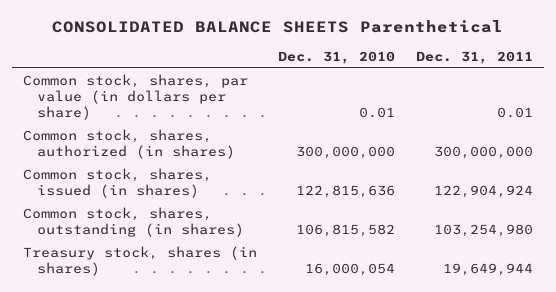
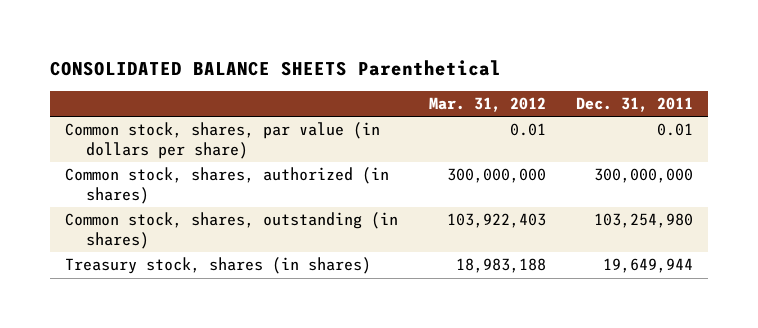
[278,50,396,64] Dec. 31, 2010 -> none
none -> [428,97,546,113] Mar. 31, 2012
[22,167,212,198] Common stock, shares, issued (in shares) -> none

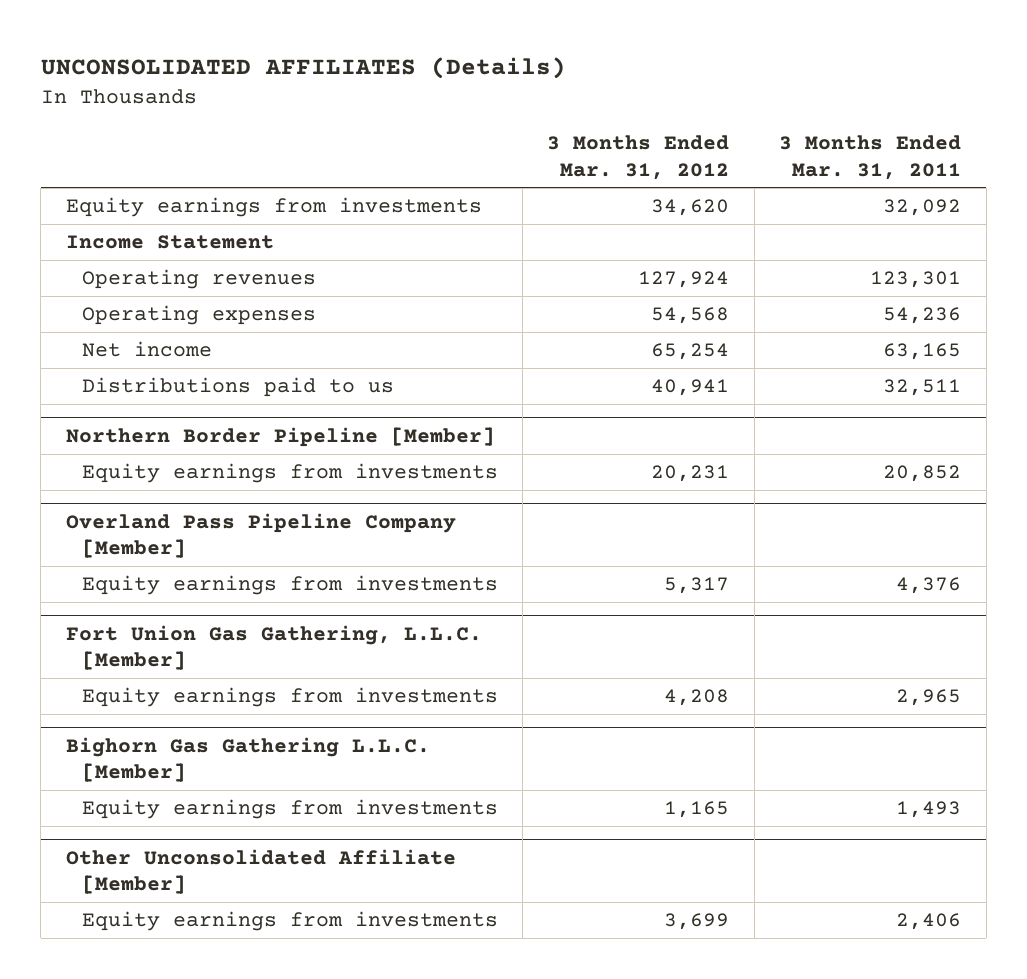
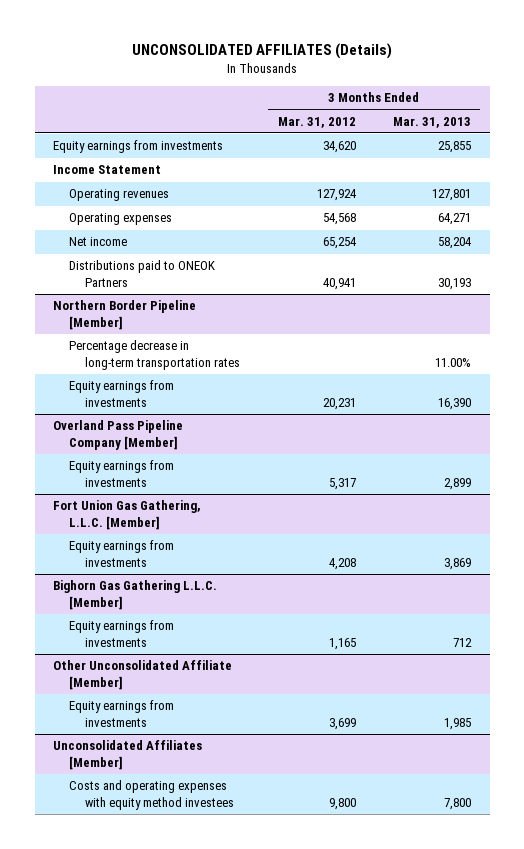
[779,134,962,180] 3 Months Ended Mar. 31, 2011 -> none
none -> [393,116,472,128] Mar. 31, 2013
[81,377,394,398] Distributions paid to us -> [69,260,216,287] Distributions paid to ONEOK Partners
none -> [69,340,241,370] Percentage decrease in long-term transportation rates
none -> [53,740,203,770] Unconsolidated Affiliates [Member]
none -> [69,780,235,810] Costs and operating expenses with equity method investees

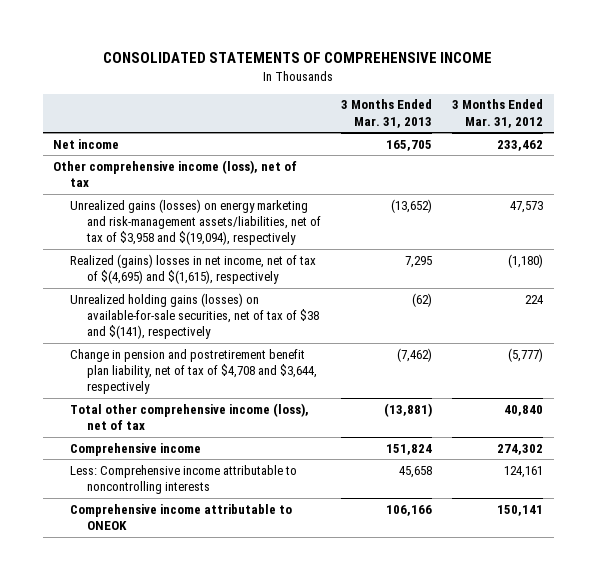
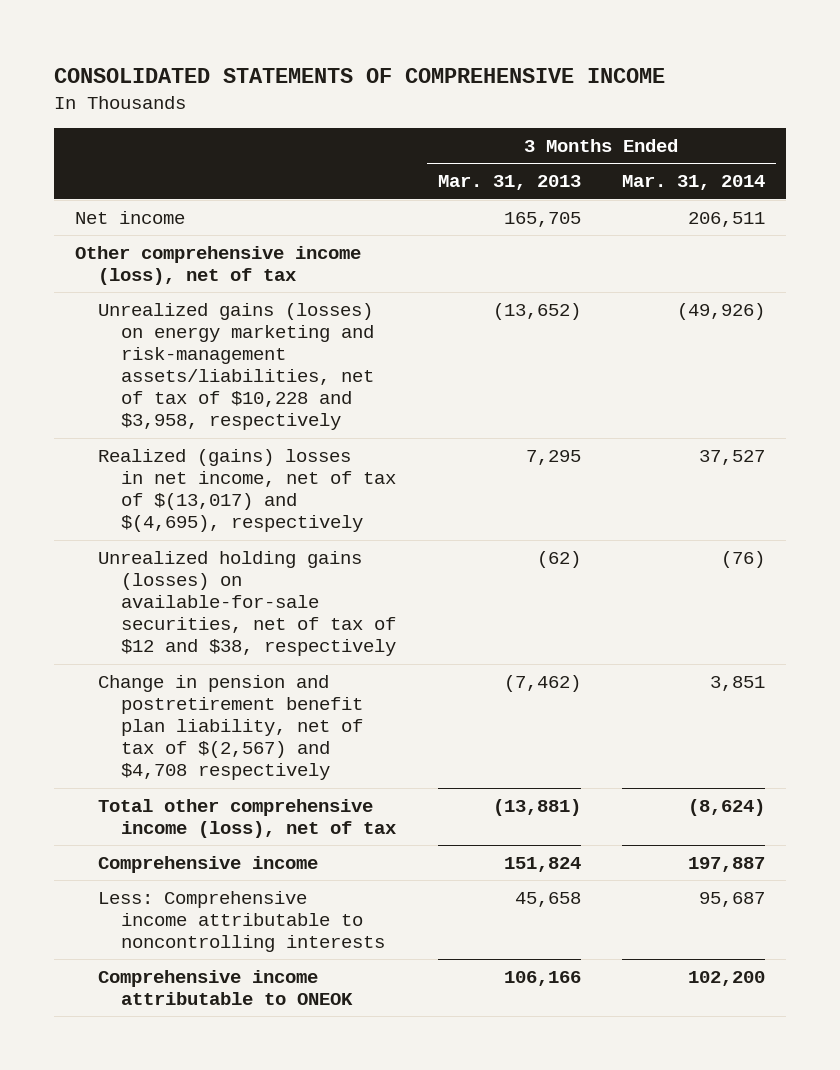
[452,99,544,128] 3 Months Ended Mar. 31, 2012 -> none
none -> [622,175,766,191] Mar. 31, 2014
[70,198,322,246] Unrealized gains (losses) on energy marketing and risk-management assets/liabilities, net of tax of $3,958 and $(19,094), respectively -> [98,302,375,431] Unrealized gains (losses) on energy marketing and risk-management assets/liabilities, net of tax of $10,228 and $3,958, respectively
[70,253,317,285] Realized (gains) losses in net income, net of tax of $(4,695) and $(1,615), respectively -> [98,448,397,533] Realized (gains) losses in net income, net of tax of $(13,017) and $(4,695), respectively
[70,292,320,340] Unrealized holding gains (losses) on available-for-sale securities, net of tax of $38 and $(141), respectively -> [98,550,397,657] Unrealized holding gains (losses) on available-for-sale securities, net of tax of $12 and $38, respectively
[70,348,318,395] Change in pension and postretirement benefit plan liability, net of tax of $4,708 and $3,644, respectively -> [98,674,364,781] Change in pension and postretirement benefit plan liability, net of tax of $(2,567) and $4,708 respectively

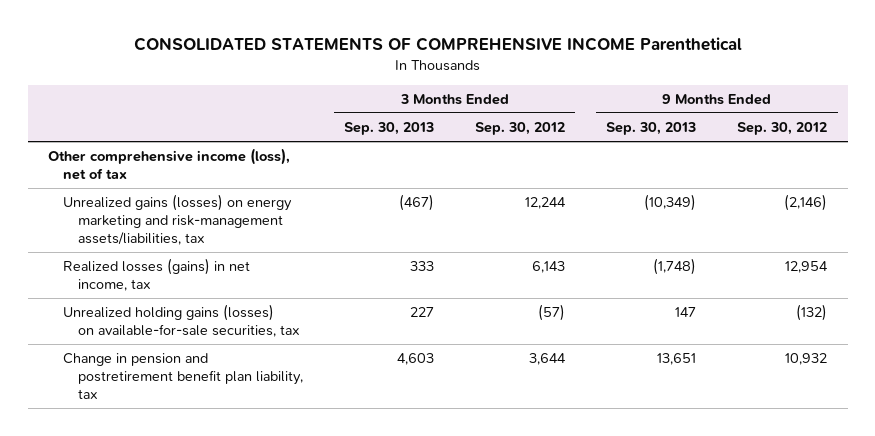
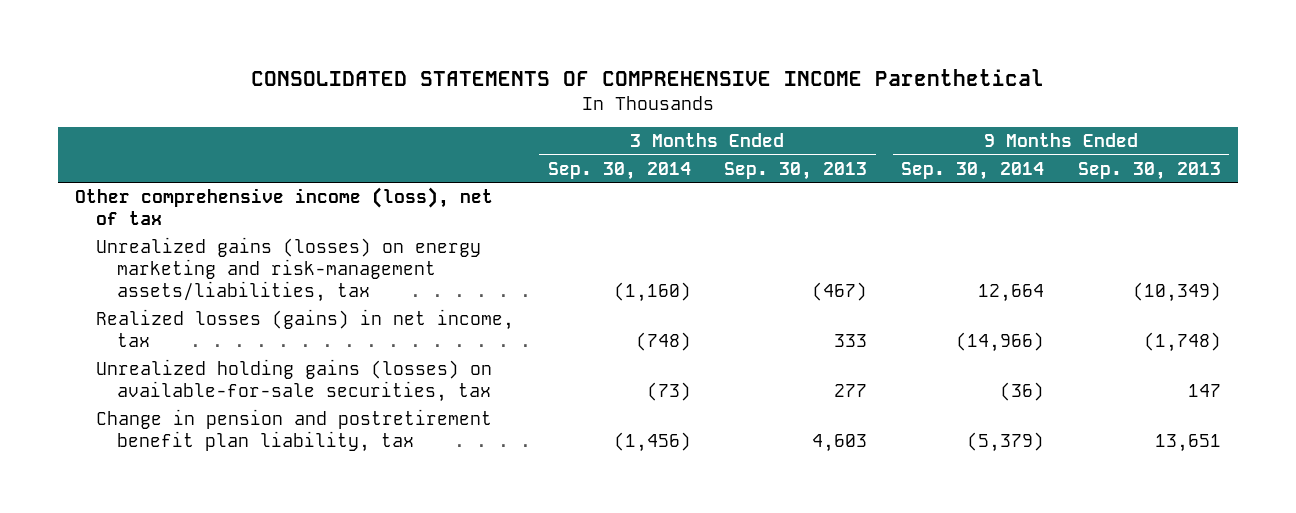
[475,122,566,136] Sep. 30, 2012 -> none
[737,122,828,136] Sep. 30, 2012 -> none
none -> [547,161,691,180] Sep. 30, 2014
none -> [901,161,1045,180] Sep. 30, 2014
[409,307,434,318] 227 -> [834,384,868,398] 277

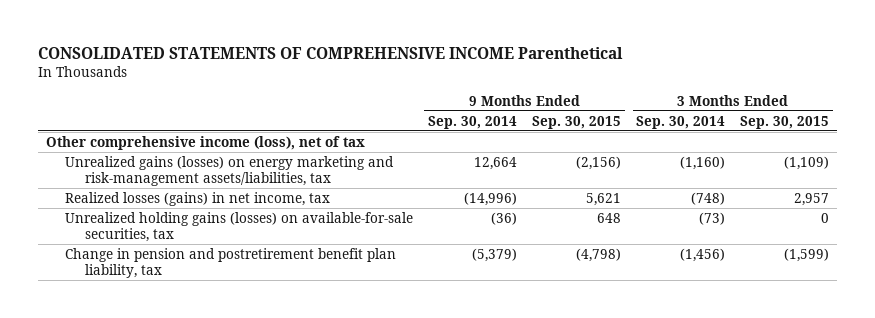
[724,161,868,180] Sep. 30, 2013 -> none
[1077,161,1221,180] Sep. 30, 2013 -> none
none -> [532,115,622,129] Sep. 30, 2015
none -> [740,115,830,129] Sep. 30, 2015
[956,332,1045,353] (14,966) -> [464,191,518,206] (14,996)

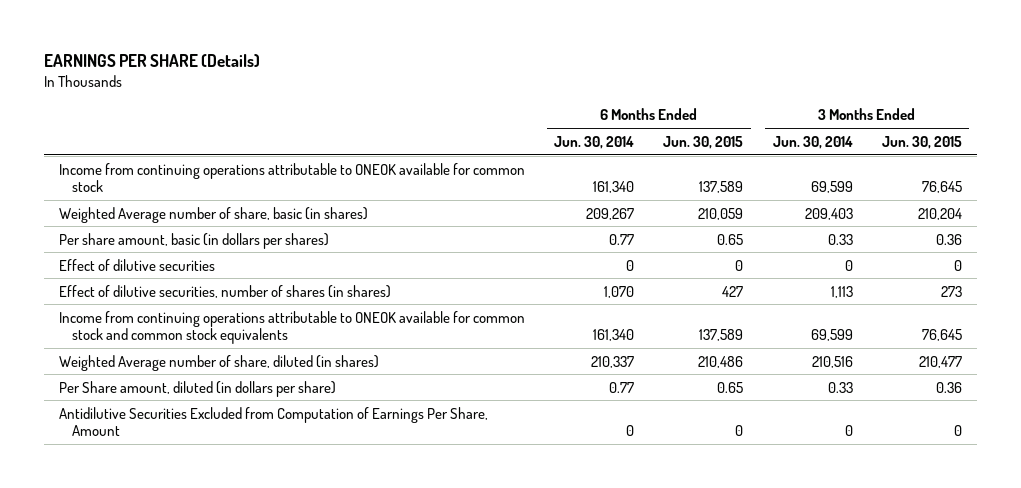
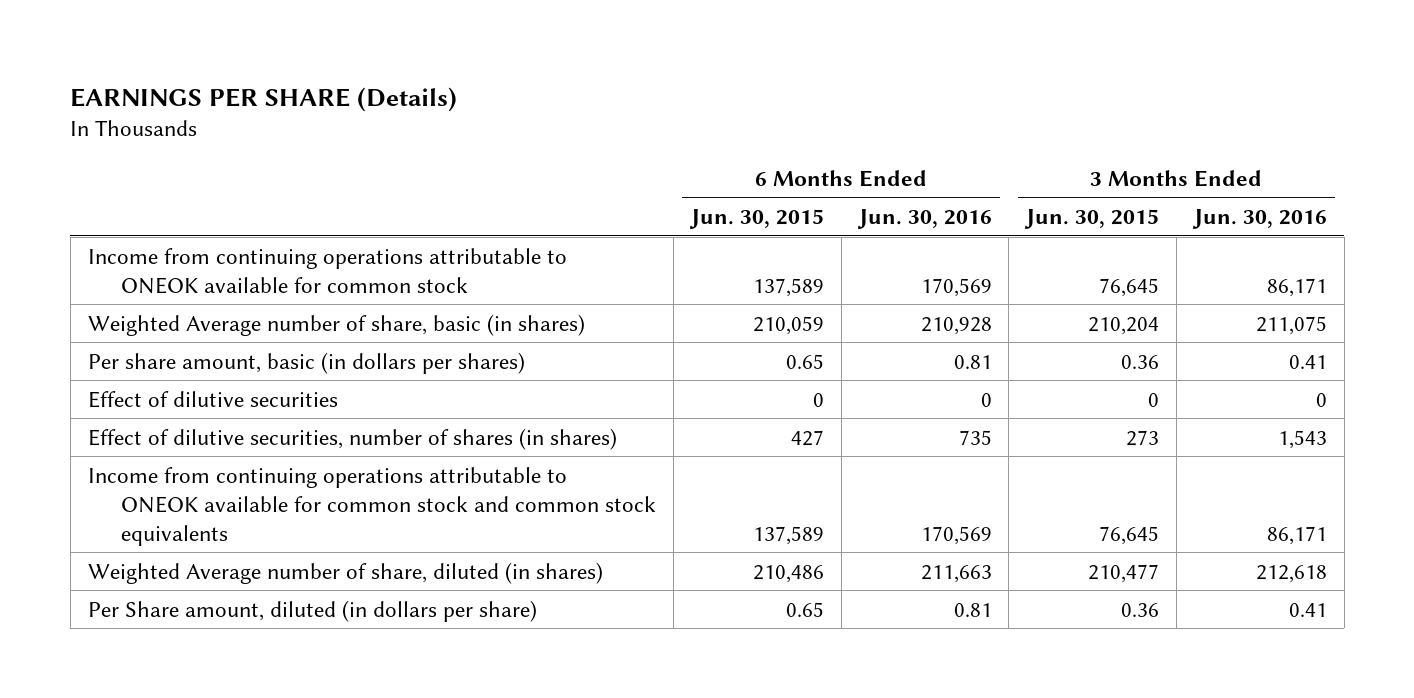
[554,135,635,149] Jun. 30, 2014 -> none
[772,135,853,149] Jun. 30, 2014 -> none
none -> [856,209,992,230] Jun. 30, 2016
none -> [1191,209,1327,230] Jun. 30, 2016
[58,406,488,436] Antidilutive Securities Excluded from Computation of Earnings Per Share, Amount -> none

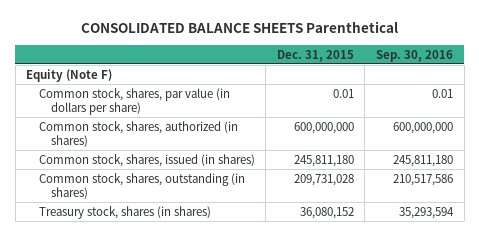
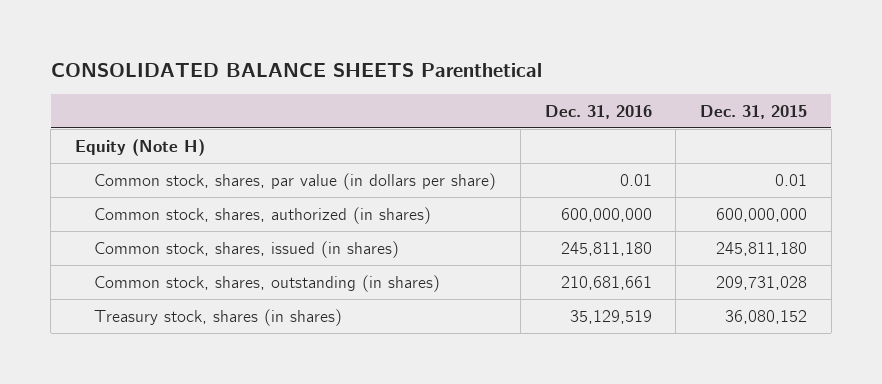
[376,49,454,62] Sep. 30, 2016 -> none
none -> [544,104,652,119] Dec. 31, 2016
[26,68,113,82] Equity (Note F) -> [74,138,205,156] Equity (Note H)

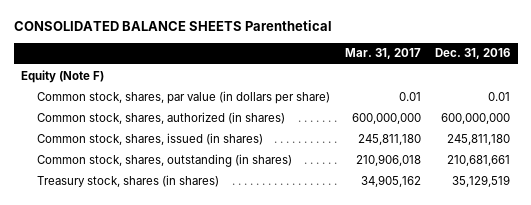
[699,104,807,119] Dec. 31, 2015 -> none
none -> [344,48,421,60] Mar. 31, 2017
[74,138,205,156] Equity (Note H) -> [20,69,104,83] Equity (Note F)

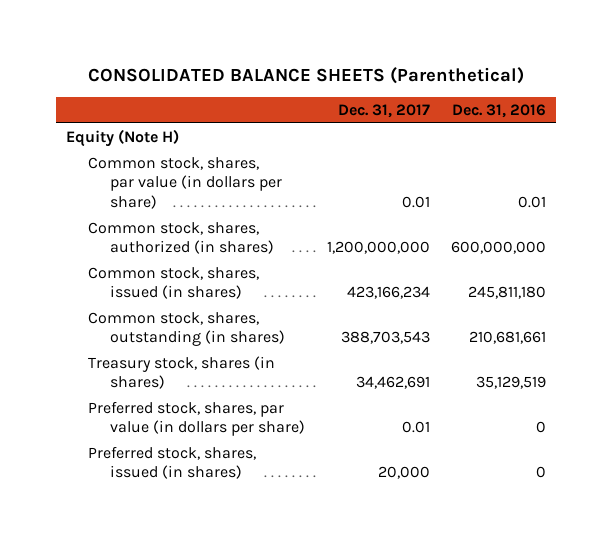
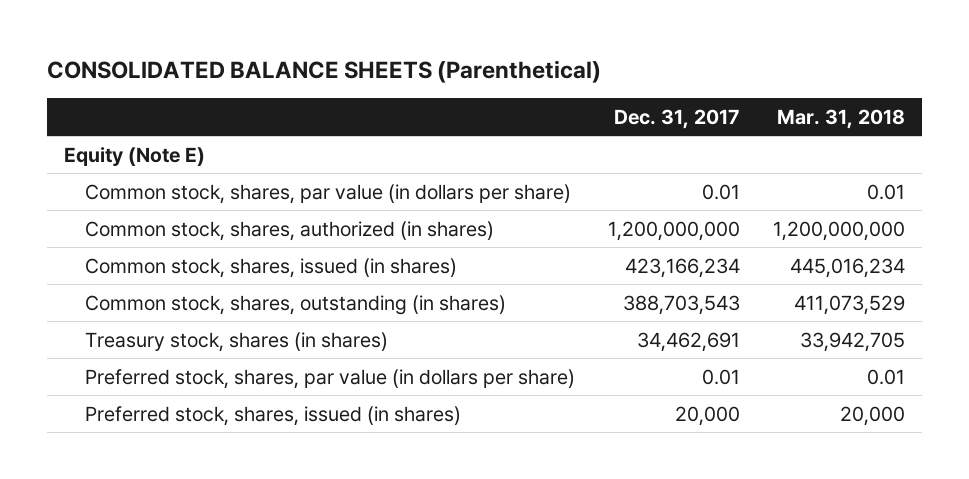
[451,104,546,119] Dec. 31, 2016 -> none
none -> [777,108,906,129] Mar. 31, 2018
[66,128,180,147] Equity (Note H) -> [63,146,205,166] Equity (Note E)

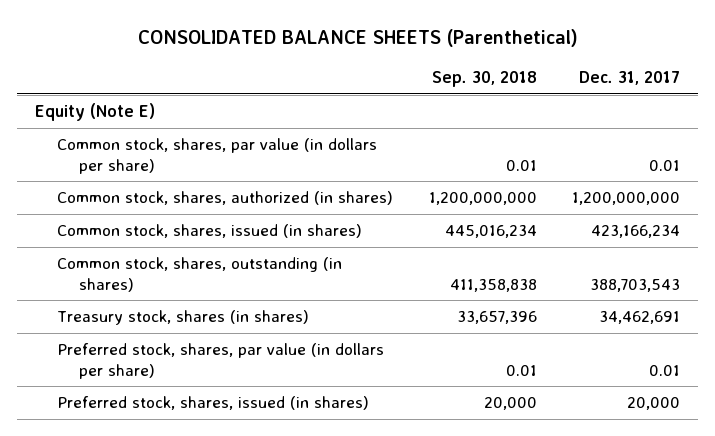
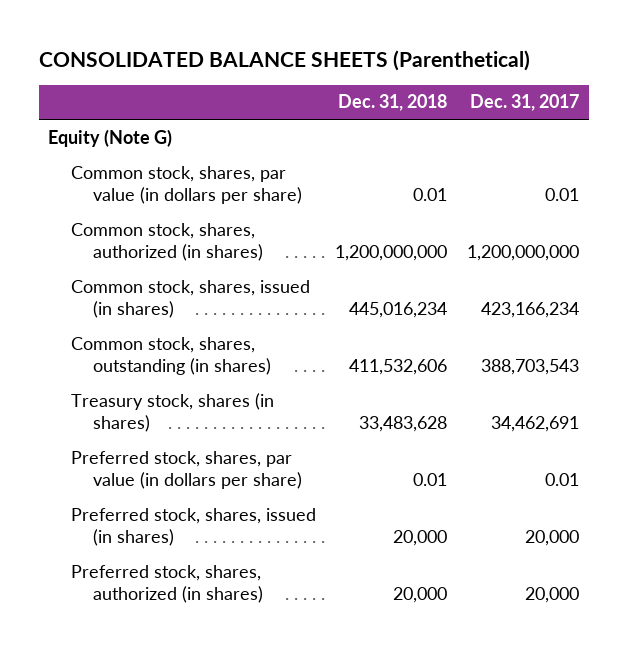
[431,70,537,87] Sep. 30, 2018 -> none
none -> [338,94,448,112] Dec. 31, 2018
[35,103,156,122] Equity (Note E) -> [48,128,173,147] Equity (Note G)
none -> [70,564,263,604] Preferred stock, shares, authorized (in shares)

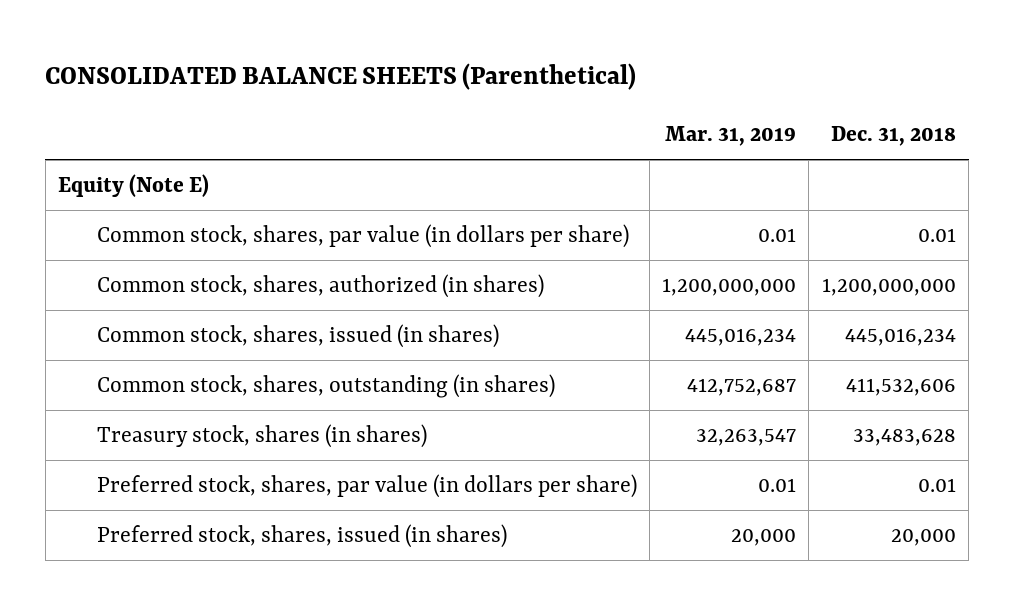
[469,94,579,112] Dec. 31, 2017 -> none
none -> [665,126,797,147] Mar. 31, 2019
[48,128,173,147] Equity (Note G) -> [58,174,210,198] Equity (Note E)
[70,564,263,604] Preferred stock, shares, authorized (in shares) -> none

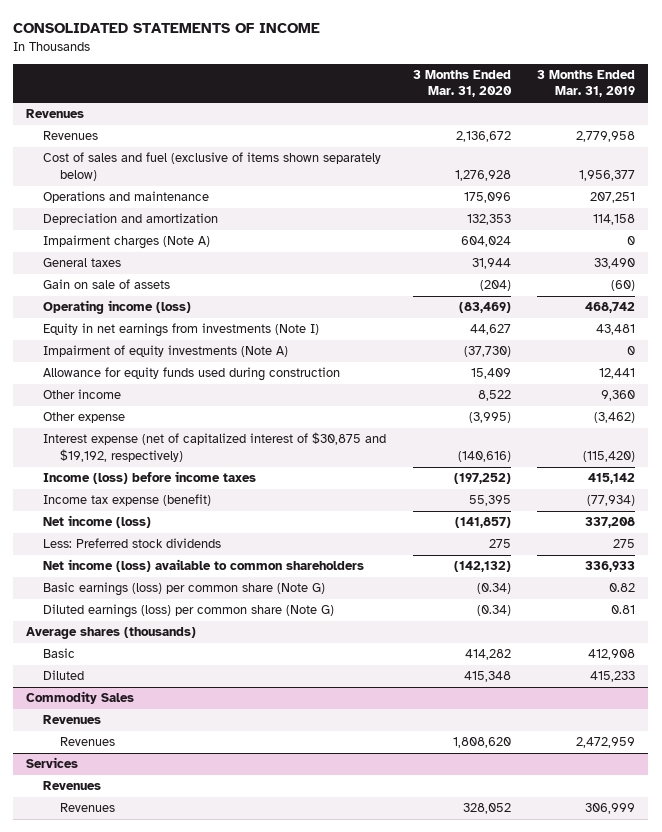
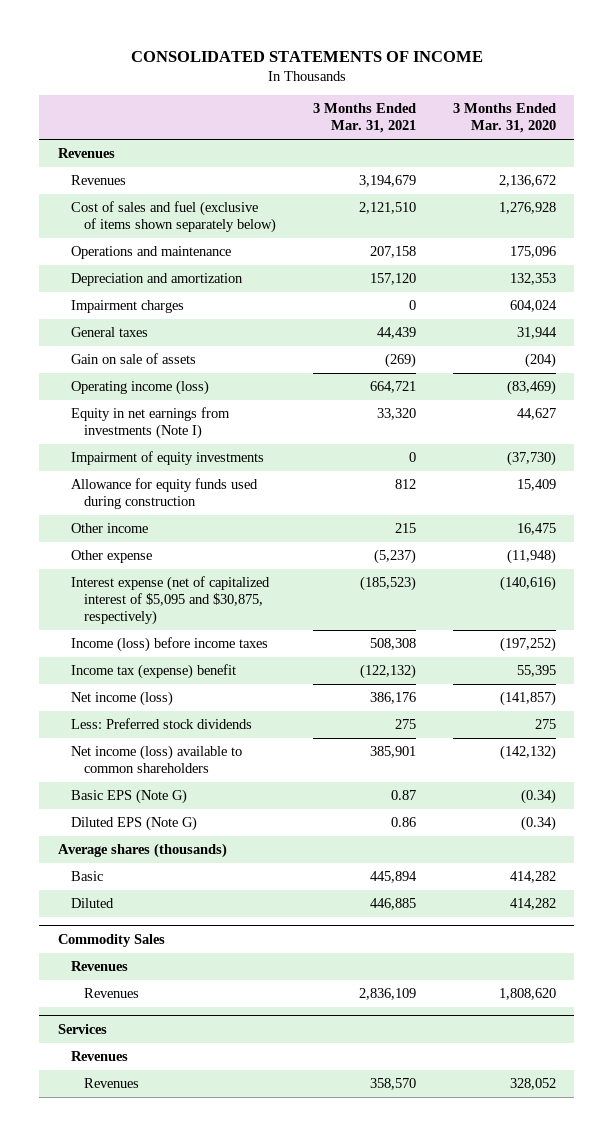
[537,69,636,98] 3 Months Ended Mar. 31, 2019 -> none
none -> [313,103,417,134] 3 Months Ended Mar. 31, 2021
[43,235,211,250] Impairment charges (Note A) -> [71,300,185,314] Impairment charges
[43,345,289,358] Impairment of equity investments (Note A) -> [71,451,265,466] Impairment of equity investments
[477,390,511,402] 8,522 -> [516,523,556,536] 16,475
[468,412,511,424] (3,995) -> [506,549,556,565] (11,948)
[43,432,387,462] Interest expense (net of capitalized interest of $30,875 and $19,192, respectively) -> [71,576,271,626] Interest expense (net of capitalized interest of $5,095 and $30,875, respectively)
[43,494,212,507] Income tax expense (benefit) -> [71,664,237,680] Income tax (expense) benefit
[43,582,326,597] Basic earnings (loss) per common share (Note G) -> [71,789,188,805] Basic EPS (Note G)
[43,604,335,619] Diluted earnings (loss) per common share (Note G) -> [71,816,198,832] Diluted EPS (Note G)
[463,671,511,683] 415,348 -> [509,898,556,911] 414,282

